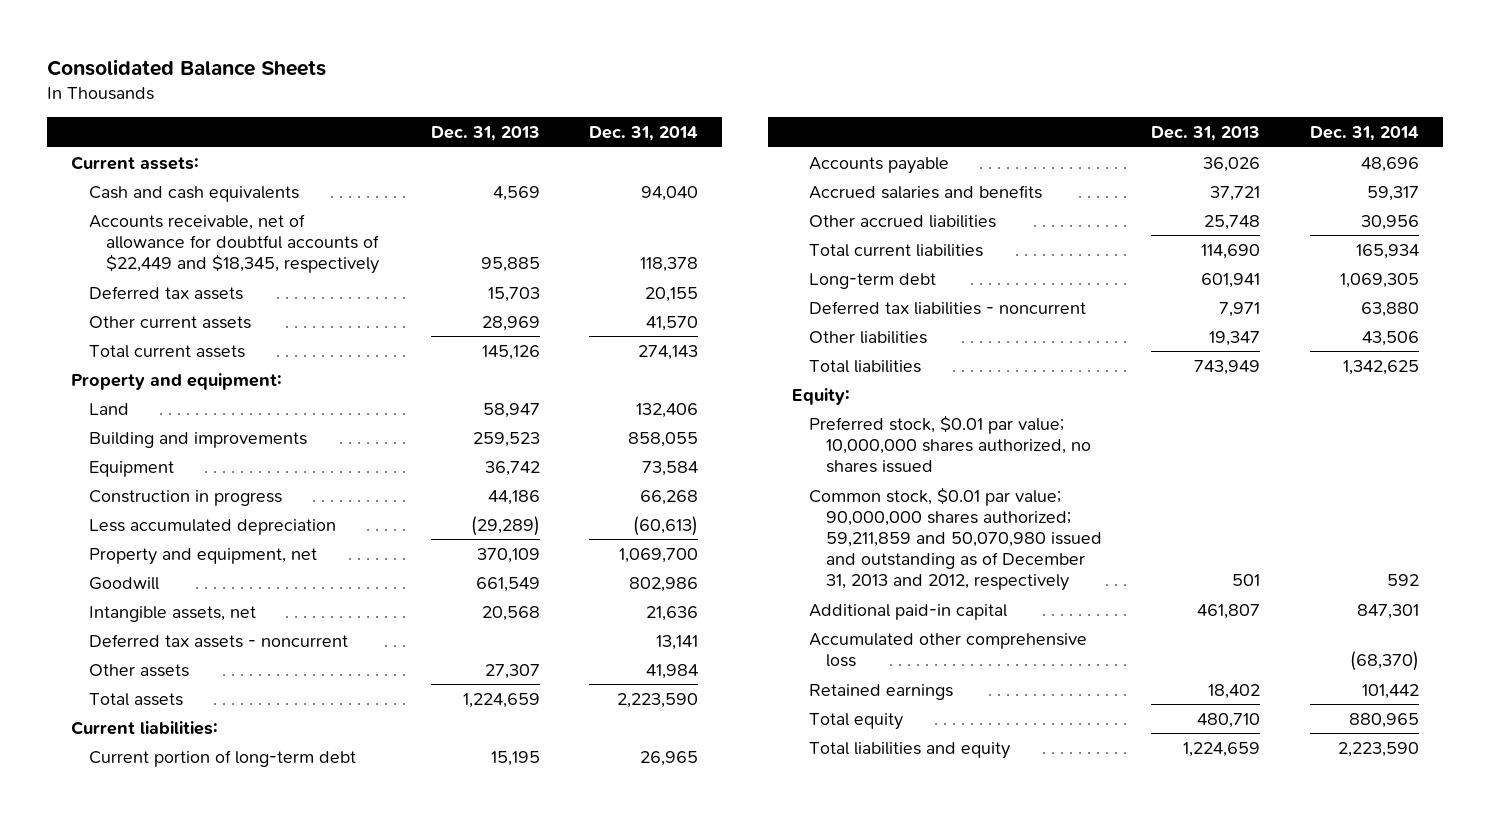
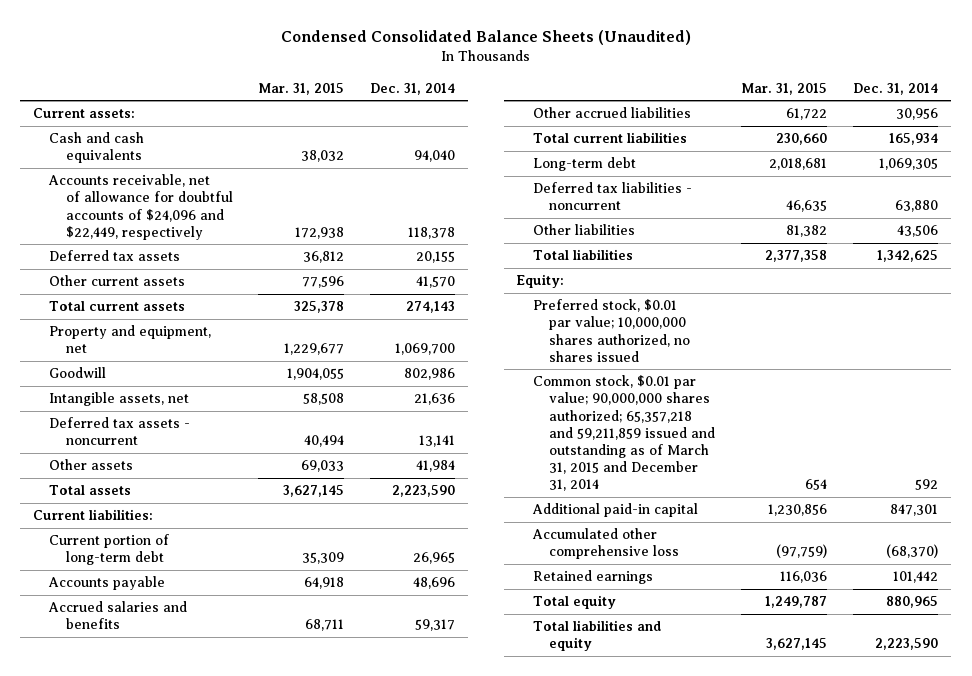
[46,58,326,76] Consolidated Balance Sheets -> [280,30,691,46] Condensed Consolidated Balance Sheets (Unaudited)
[430,126,540,142] Dec. 31, 2013 -> none
none -> [258,82,345,95] Mar. 31, 2015
[88,213,379,275] Accounts receivable, net of allowance for doubtful accounts of $22,449 and $18,345, respectively -> [48,174,233,240] Accounts receivable, net of allowance for doubtful accounts of $24,096 and $22,449, respectively
[71,372,283,390] Property and equipment: -> none
[88,402,129,415] Land -> none
[88,431,307,448] Building and improvements -> none
[88,460,174,477] Equipment -> none
[88,489,282,506] Construction in progress -> none
[88,518,336,535] Less accumulated depreciation -> none
[809,486,1103,592] Common stock, $0.01 par value; 90,000,000 shares authorized; 59,211,859 and 50,070,980 issued and outstanding as of December 31, 2013 and 2012, respectively -> [532,375,715,492] Common stock, $0.01 par value; 90,000,000 shares authorized; 65,357,218 and 59,211,859 issued and outstanding as of March 31, 2015 and December 31, 2014

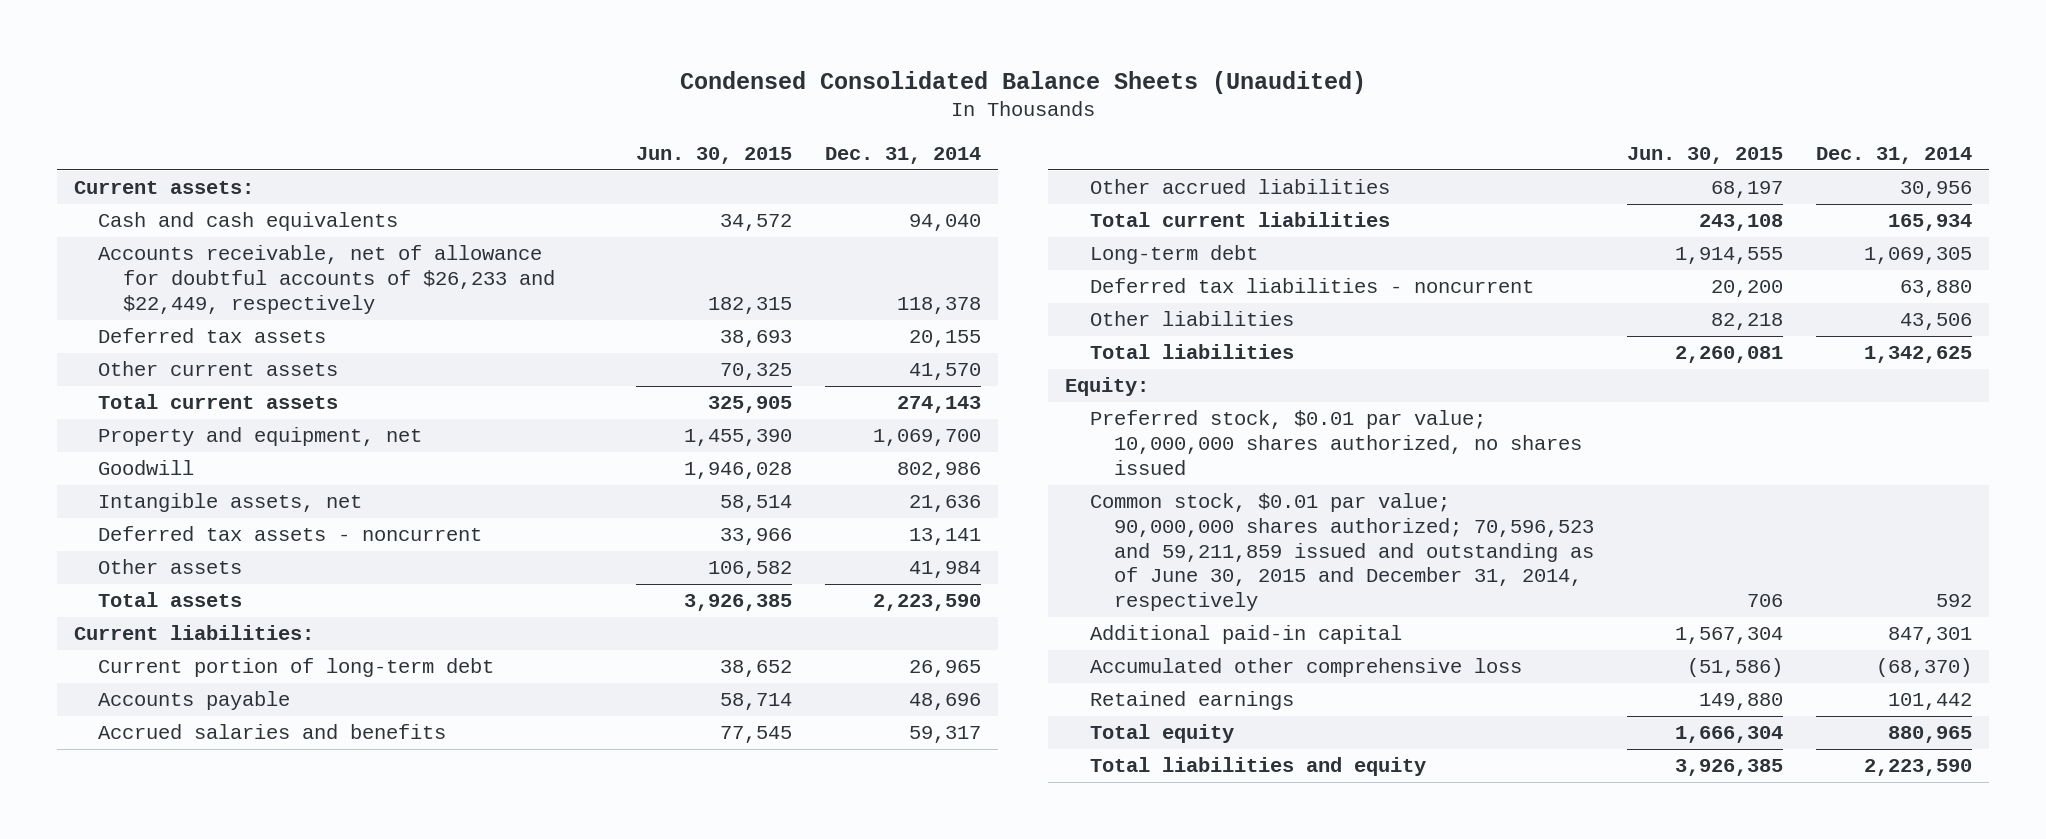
[258,82,345,95] Mar. 31, 2015 -> none
none -> [636,146,793,164] Jun. 30, 2015
[48,174,233,240] Accounts receivable, net of allowance for doubtful accounts of $24,096 and $22,449, respectively -> [98,245,556,314] Accounts receivable, net of allowance for doubtful accounts of $26,233 and $22,449, respectively
[532,375,715,492] Common stock, $0.01 par value; 90,000,000 shares authorized; 65,357,218 and 59,211,859 issued and outstanding as of March 31, 2015 and December 31, 2014 -> [1089,493,1595,611] Common stock, $0.01 par value; 90,000,000 shares authorized; 70,596,523 and 59,211,859 issued and outstanding as of June 30, 2015 and December 31, 2014, respectively

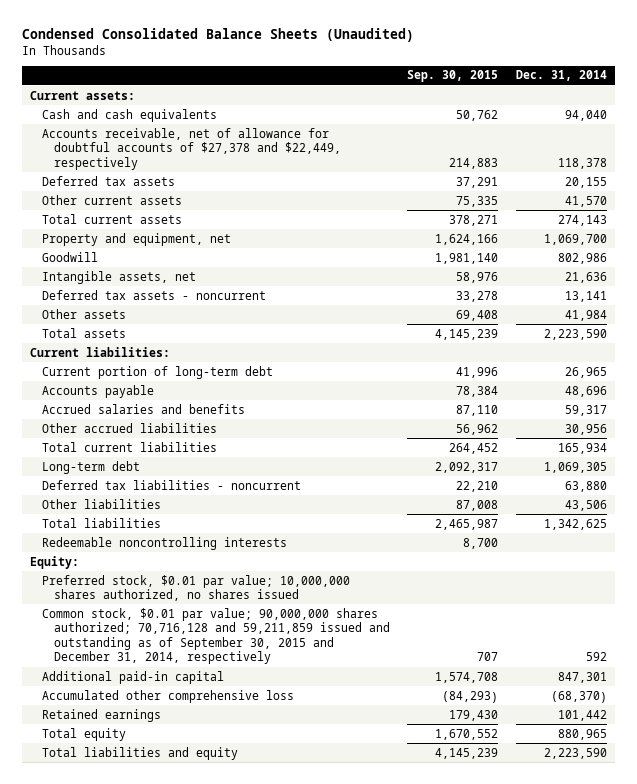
[636,146,793,164] Jun. 30, 2015 -> none
none -> [407,70,499,83] Sep. 30, 2015
[98,245,556,314] Accounts receivable, net of allowance for doubtful accounts of $26,233 and $22,449, respectively -> [42,127,342,170] Accounts receivable, net of allowance for doubtful accounts of $27,378 and $22,449, respectively
none -> [42,536,288,550] Redeemable noncontrolling interests
[1089,493,1595,611] Common stock, $0.01 par value; 90,000,000 shares authorized; 70,596,523 and 59,211,859 issued and outstanding as of June 30, 2015 and December 31, 2014, respectively -> [42,607,391,665] Common stock, $0.01 par value; 90,000,000 shares authorized; 70,716,128 and 59,211,859 issued and outstanding as of September 30, 2015 and December 31, 2014, respectively

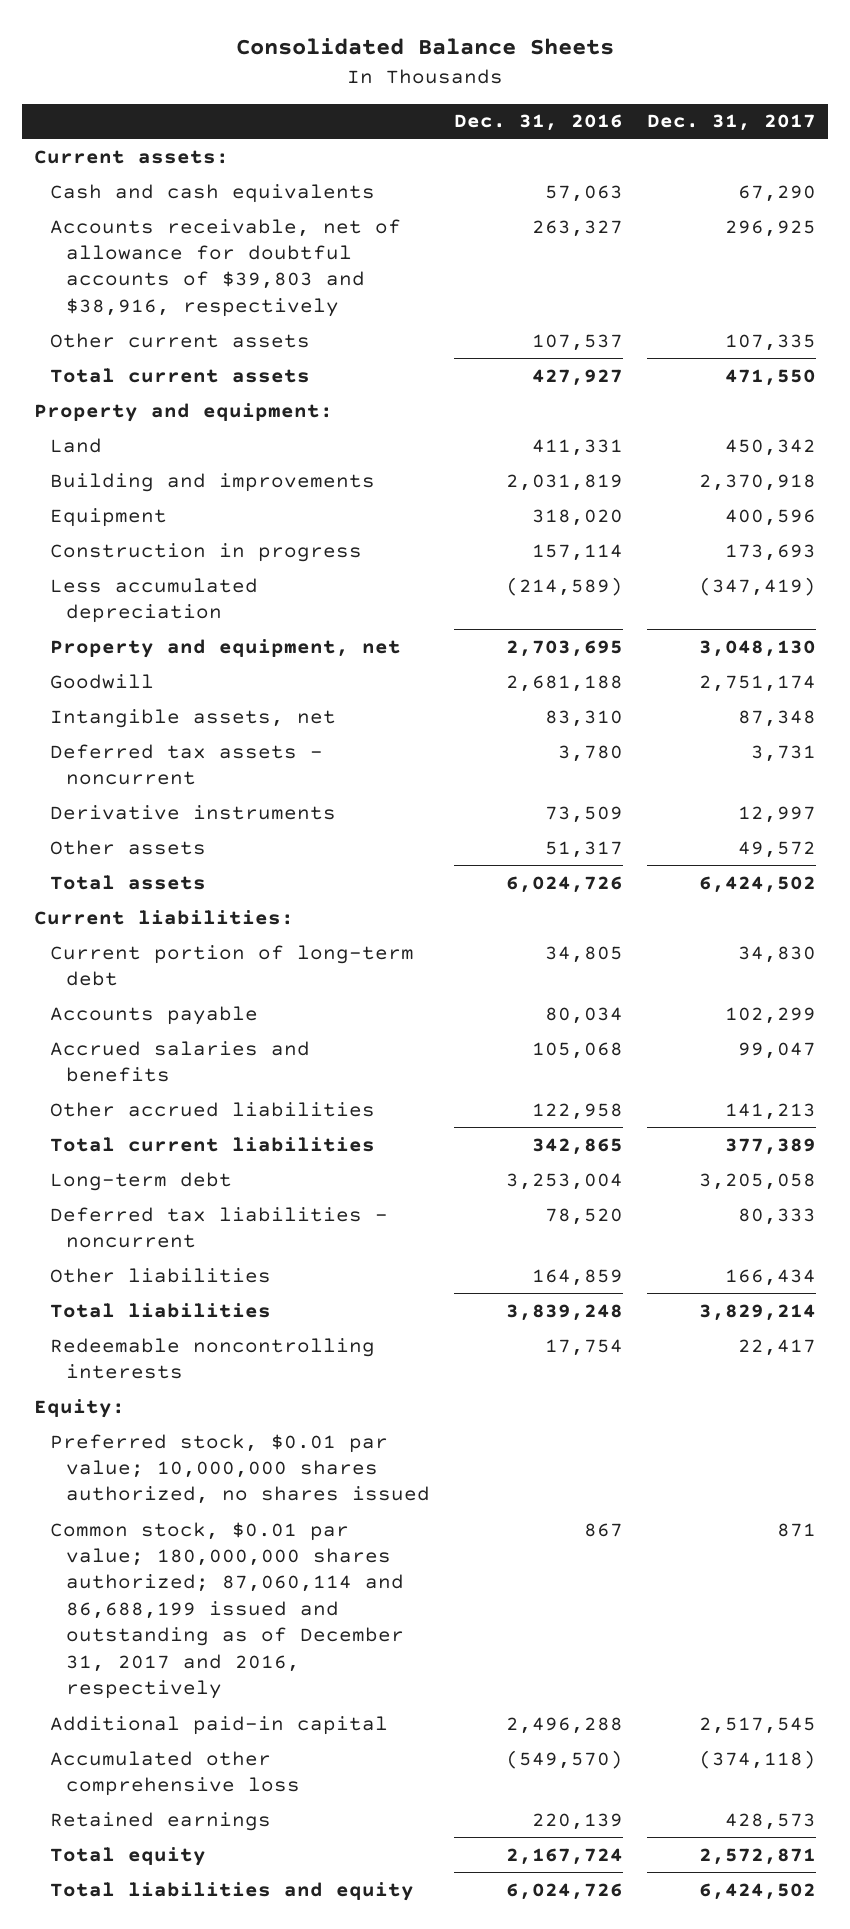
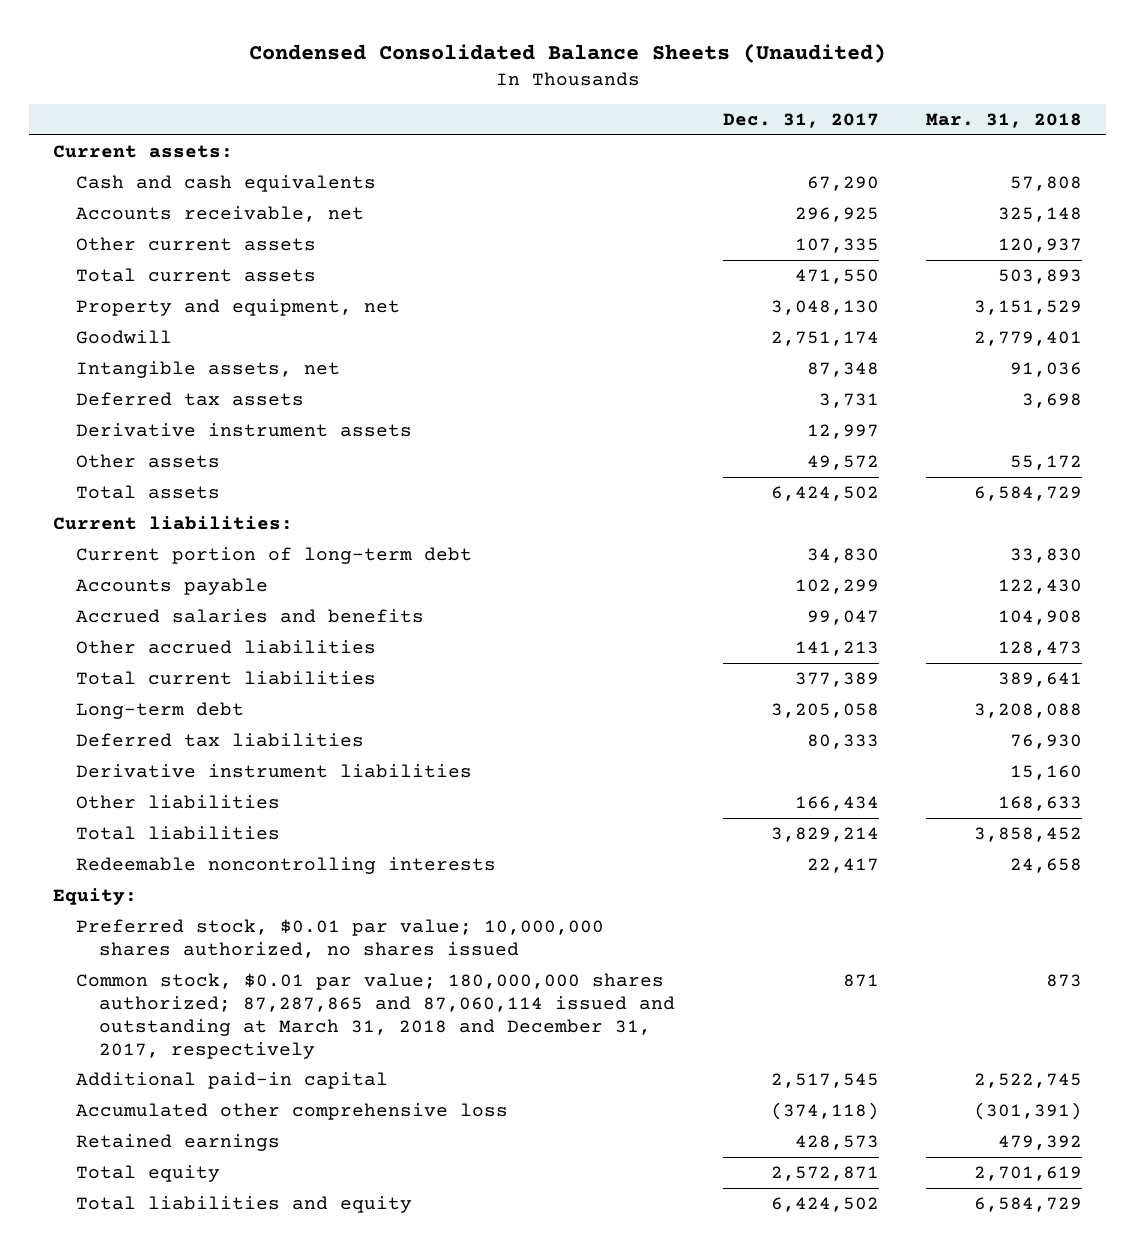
[236,38,615,56] Consolidated Balance Sheets -> [248,42,886,63] Condensed Consolidated Balance Sheets (Unaudited)
[453,114,623,132] Dec. 31, 2016 -> none
none -> [926,112,1083,128] Mar. 31, 2018
[49,218,401,317] Accounts receivable, net of allowance for doubtful accounts of $39,803 and $38,916, respectively -> [75,205,364,222] Accounts receivable, net
[34,402,334,422] Property and equipment: -> none
[49,437,102,453] Land -> none
[49,472,375,492] Building and improvements -> none
[49,507,167,527] Equipment -> none
[49,542,362,562] Construction in progress -> none
[49,577,258,623] Less accumulated depreciation -> none
[49,743,323,785] Deferred tax assets - noncurrent -> [75,391,304,406] Deferred tax assets
[49,804,336,820] Derivative instruments -> [75,422,412,437] Derivative instrument assets
[49,1206,388,1248] Deferred tax liabilities - noncurrent -> [75,732,364,747] Deferred tax liabilities
none -> [75,763,472,778] Derivative instrument liabilities
[49,1521,404,1700] Common stock, $0.01 par value; 180,000,000 shares authorized; 87,060,114 and 86,688,199 issued and outstanding as of December 31, 2017 and 2016, respectively -> [75,972,675,1059] Common stock, $0.01 par value; 180,000,000 shares authorized; 87,287,865 and 87,060,114 issued and outstanding at March 31, 2018 and December 31, 2017, respectively

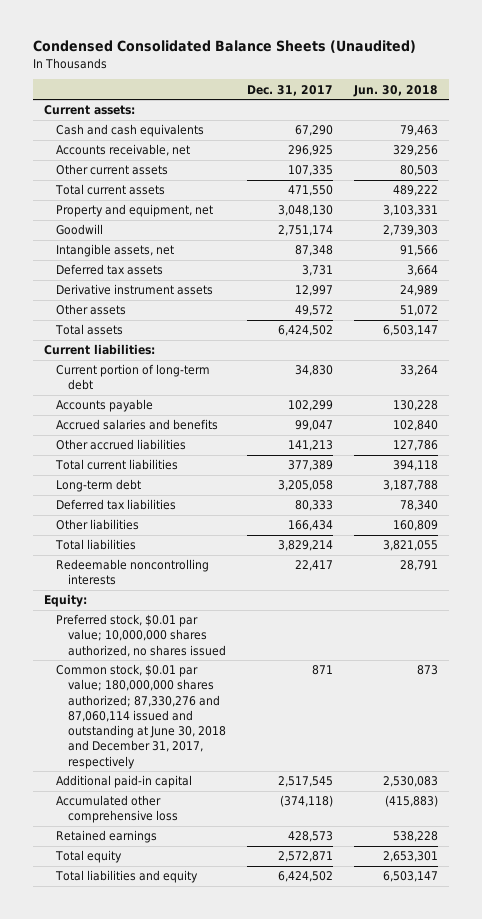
[926,112,1083,128] Mar. 31, 2018 -> none
none -> [353,84,439,97] Jun. 30, 2018
[75,763,472,778] Derivative instrument liabilities -> none
[75,972,675,1059] Common stock, $0.01 par value; 180,000,000 shares authorized; 87,287,865 and 87,060,114 issued and outstanding at March 31, 2018 and December 31, 2017, respectively -> [55,664,227,769] Common stock, $0.01 par value; 180,000,000 shares authorized; 87,330,276 and 87,060,114 issued and outstanding at June 30, 2018 and December 31, 2017, respectively

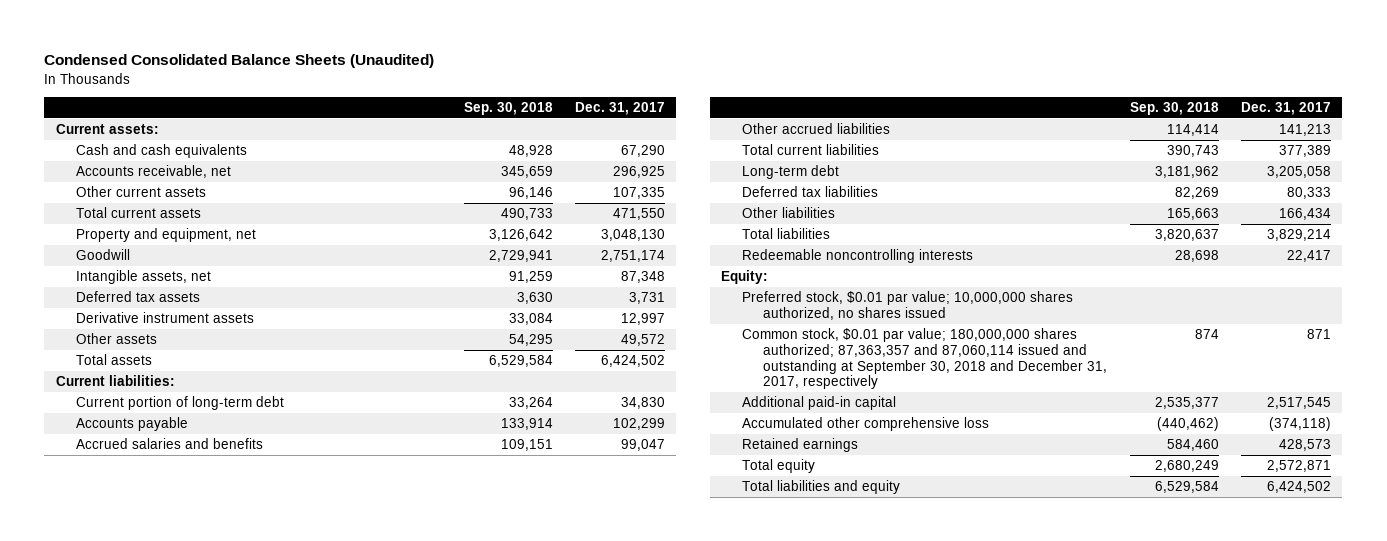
[353,84,439,97] Jun. 30, 2018 -> none
none -> [463,102,553,116] Sep. 30, 2018
[55,664,227,769] Common stock, $0.01 par value; 180,000,000 shares authorized; 87,330,276 and 87,060,114 issued and outstanding at June 30, 2018 and December 31, 2017, respectively -> [742,328,1108,390] Common stock, $0.01 par value; 180,000,000 shares authorized; 87,363,357 and 87,060,114 issued and outstanding at September 30, 2018 and December 31, 2017, respectively

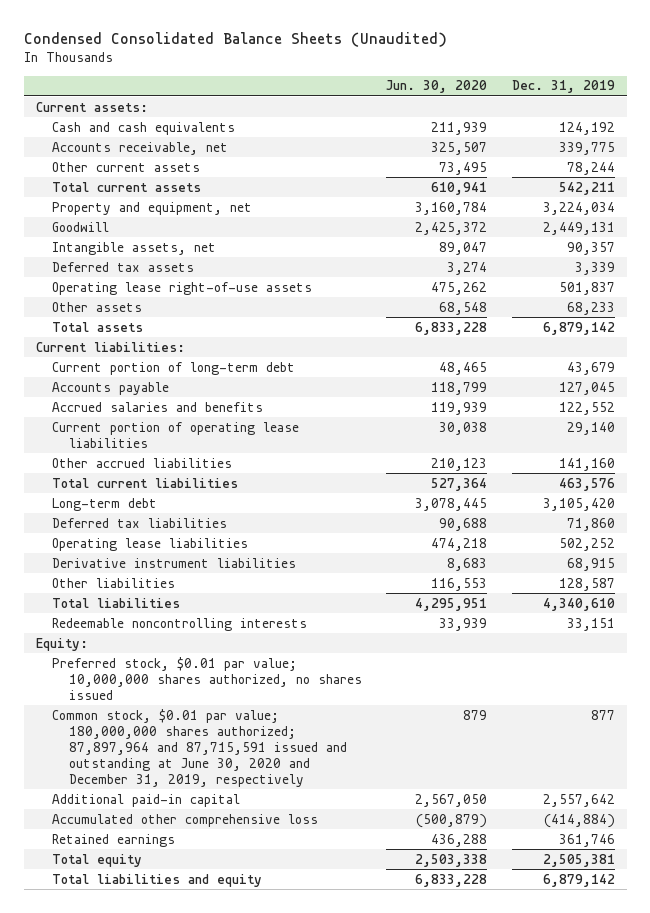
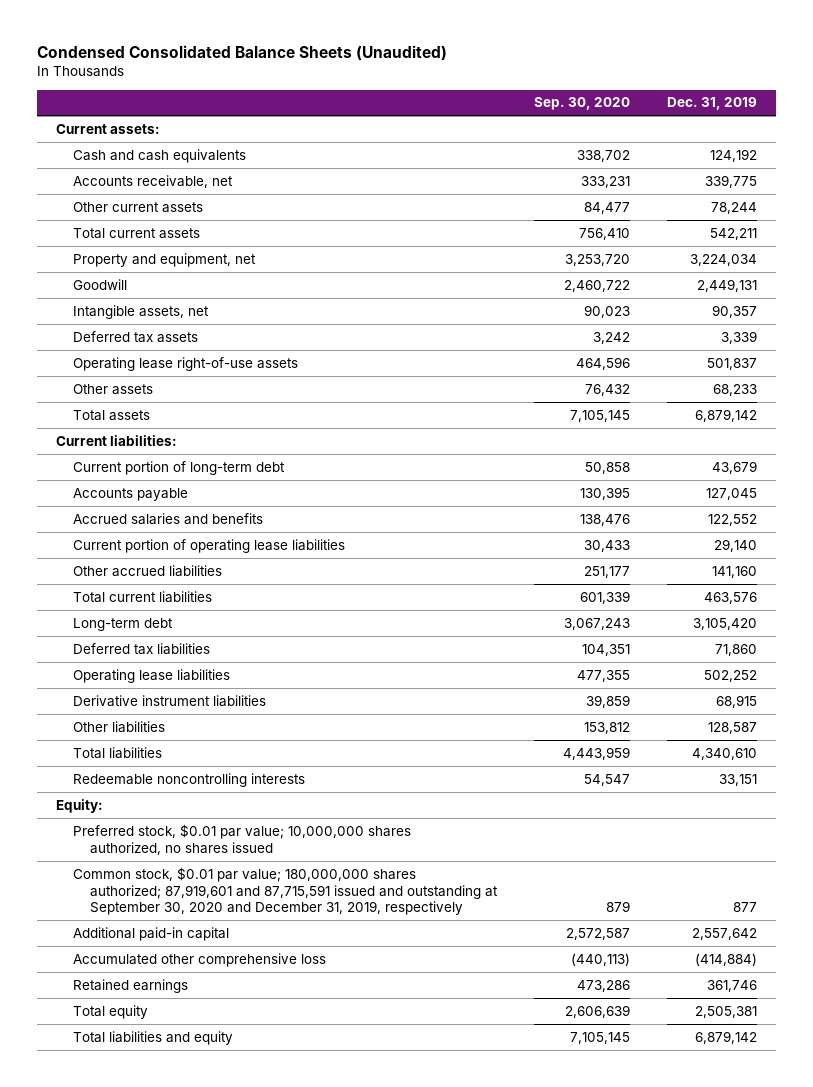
[386,80,488,94] Jun. 30, 2020 -> none
none -> [534,97,631,111] Sep. 30, 2020
[52,708,347,787] Common stock, $0.01 par value; 180,000,000 shares authorized; 87,897,964 and 87,715,591 issued and outstanding at June 30, 2020 and December 31, 2019, respectively -> [72,866,499,916] Common stock, $0.01 par value; 180,000,000 shares authorized; 87,919,601 and 87,715,591 issued and outstanding at September 30, 2020 and December 31, 2019, respectively

